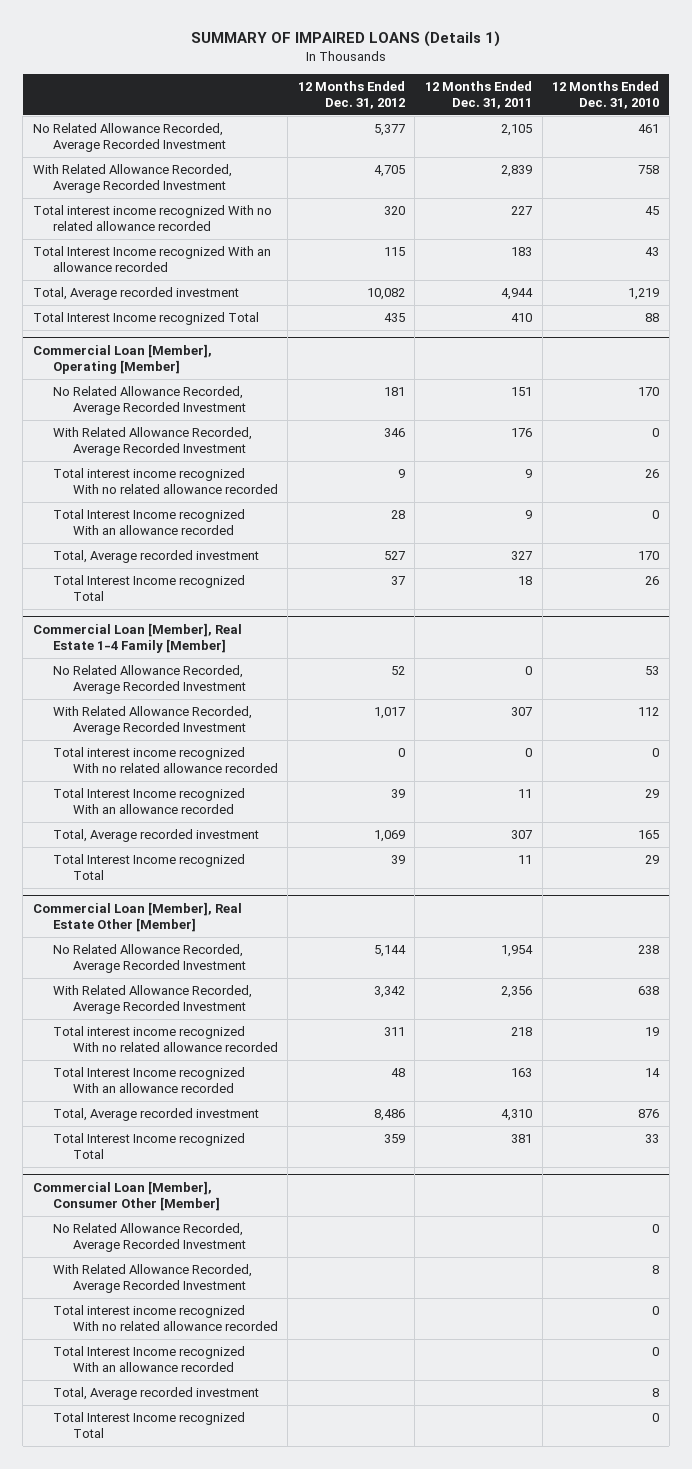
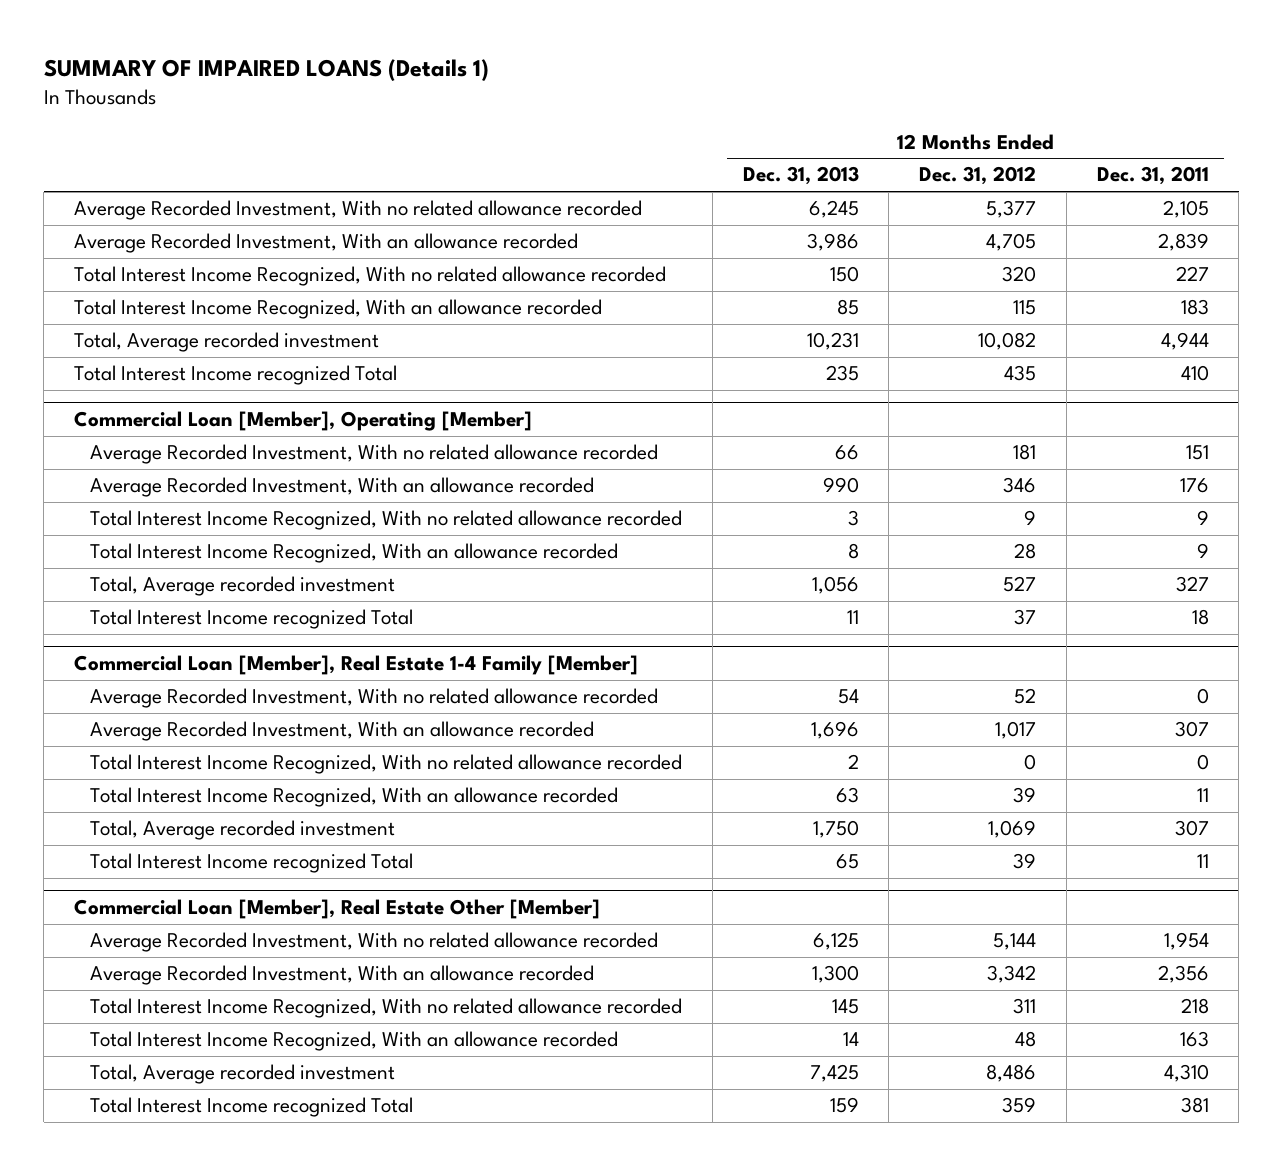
[552,81,660,109] 12 Months Ended Dec. 31, 2010 -> none
none -> [742,166,859,186] Dec. 31, 2013
[32,123,226,153] No Related Allowance Recorded, Average Recorded Investment -> [74,200,643,221] Average Recorded Investment, With no related allowance recorded
[32,164,232,194] With Related Allowance Recorded, Average Recorded Investment -> [74,233,579,254] Average Recorded Investment, With an allowance recorded
[32,205,272,232] Total interest income recognized With no related allowance recorded -> [74,266,667,287] Total Interest Income Recognized, With no related allowance recorded
[32,246,271,273] Total Interest Income recognized With an allowance recorded -> [74,299,603,320] Total Interest Income Recognized, With an allowance recorded
[52,386,246,416] No Related Allowance Recorded, Average Recorded Investment -> [90,444,659,465] Average Recorded Investment, With no related allowance recorded
[52,427,252,457] With Related Allowance Recorded, Average Recorded Investment -> [90,477,595,498] Average Recorded Investment, With an allowance recorded
[52,468,278,495] Total interest income recognized With no related allowance recorded -> [90,510,683,531] Total Interest Income Recognized, With no related allowance recorded
[52,509,245,536] Total Interest Income recognized With an allowance recorded -> [90,543,619,564] Total Interest Income Recognized, With an allowance recorded
[52,665,246,695] No Related Allowance Recorded, Average Recorded Investment -> [90,688,659,709] Average Recorded Investment, With no related allowance recorded
[52,706,252,736] With Related Allowance Recorded, Average Recorded Investment -> [90,721,595,742] Average Recorded Investment, With an allowance recorded
[52,747,278,774] Total interest income recognized With no related allowance recorded -> [90,754,683,775] Total Interest Income Recognized, With no related allowance recorded
[52,788,245,815] Total Interest Income recognized With an allowance recorded -> [90,787,619,808] Total Interest Income Recognized, With an allowance recorded
[52,944,246,974] No Related Allowance Recorded, Average Recorded Investment -> [90,932,659,953] Average Recorded Investment, With no related allowance recorded
[52,985,252,1015] With Related Allowance Recorded, Average Recorded Investment -> [90,965,595,986] Average Recorded Investment, With an allowance recorded
[52,1026,278,1053] Total interest income recognized With no related allowance recorded -> [90,998,683,1019] Total Interest Income Recognized, With no related allowance recorded
[52,1067,245,1094] Total Interest Income recognized With an allowance recorded -> [90,1031,619,1052] Total Interest Income Recognized, With an allowance recorded
[32,1181,220,1212] Commercial Loan [Member], Consumer Other [Member] -> none
[52,1223,246,1253] No Related Allowance Recorded, Average Recorded Investment -> none
[52,1264,252,1294] With Related Allowance Recorded, Average Recorded Investment -> none
[52,1305,278,1332] Total interest income recognized With no related allowance recorded -> none
[52,1346,245,1373] Total Interest Income recognized With an allowance recorded -> none
[52,1387,259,1401] Total, Average recorded investment -> none
[52,1412,245,1439] Total Interest Income recognized Total -> none

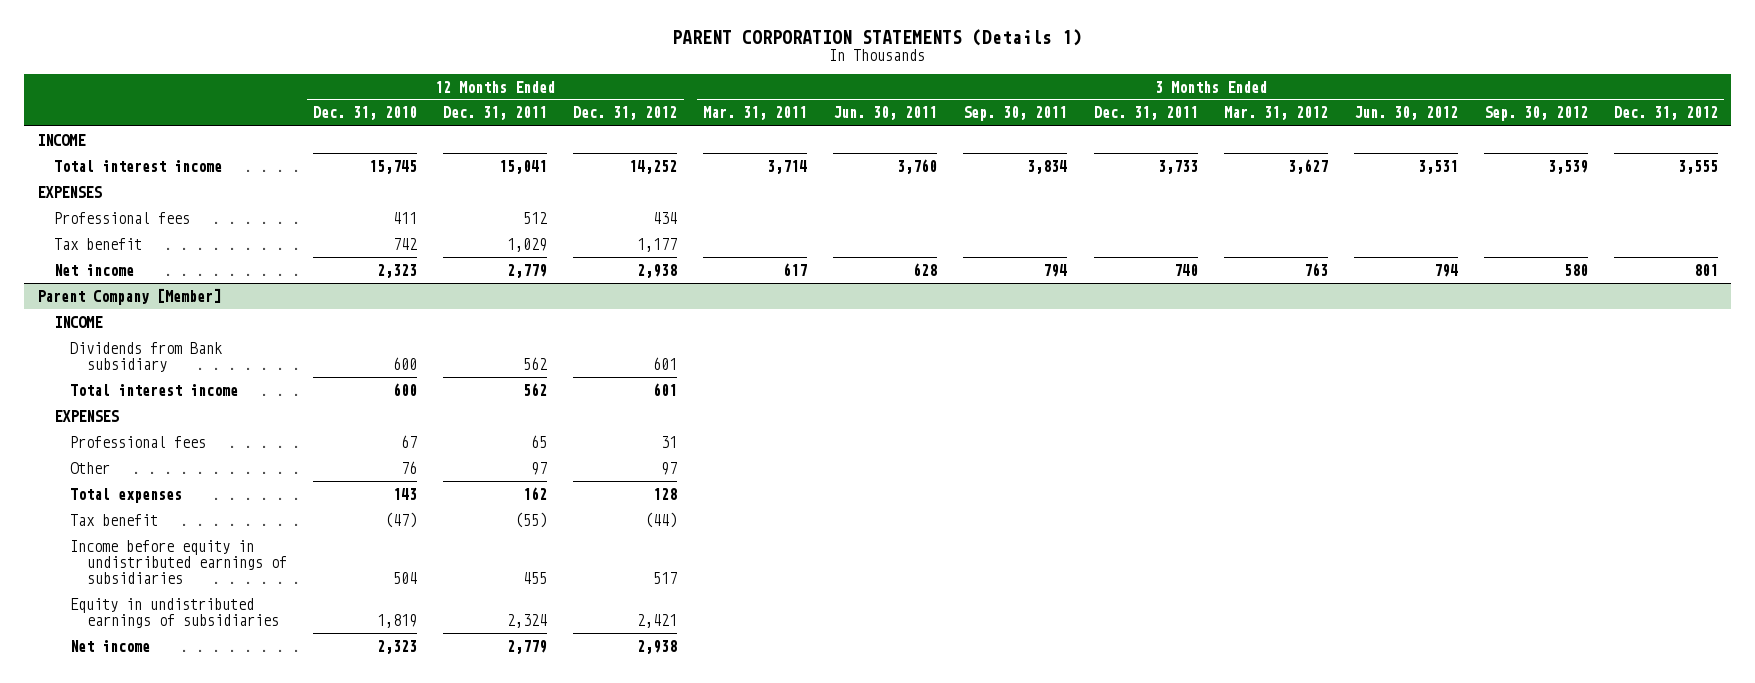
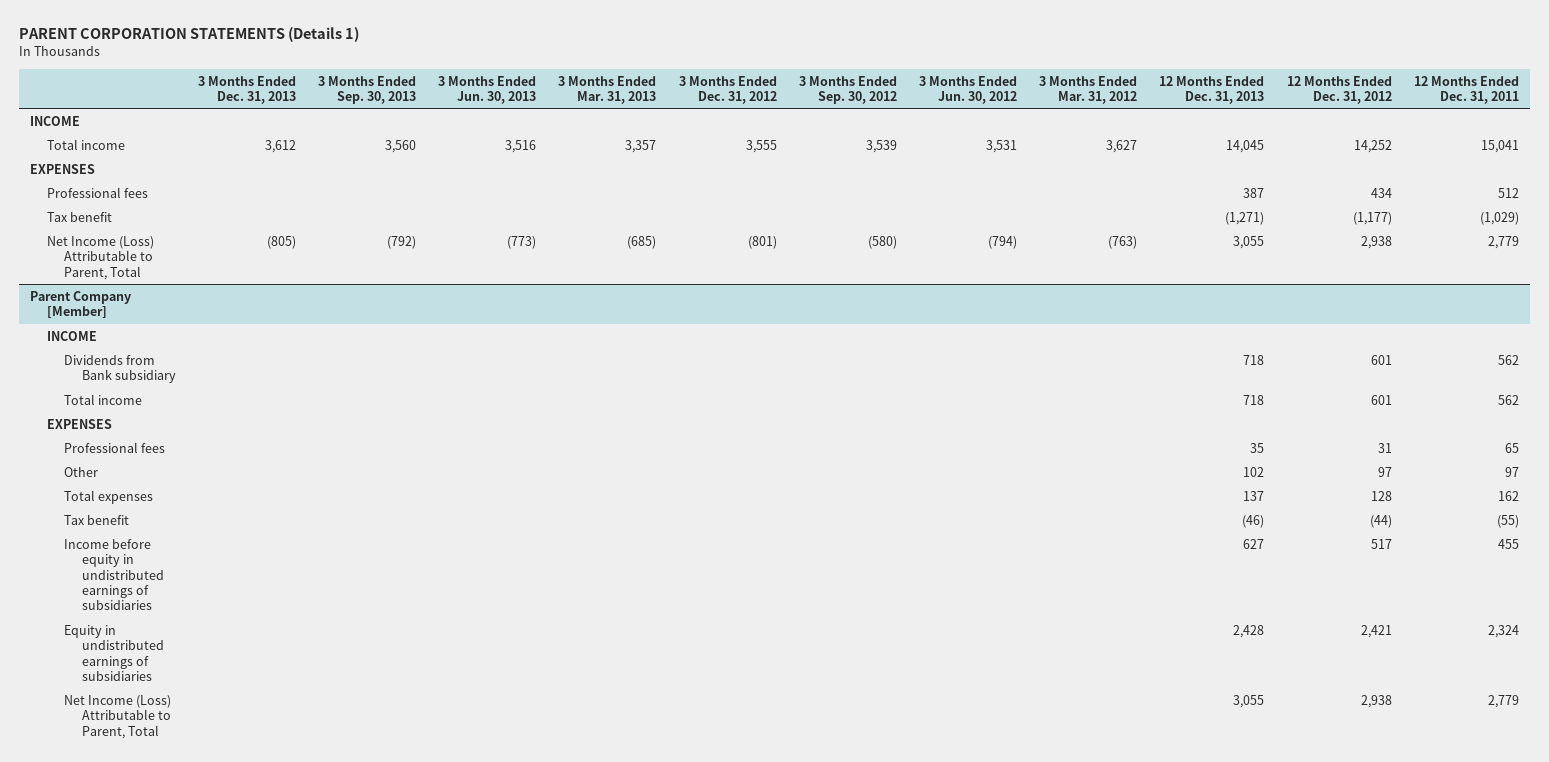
[313,106,418,121] Dec. 31, 2010 -> none
[703,106,808,121] Mar. 31, 2011 -> none
[833,106,938,121] Jun. 30, 2011 -> none
[963,106,1068,122] Sep. 30, 2011 -> none
[1093,106,1198,121] Dec. 31, 2011 -> none
none -> [197,75,296,104] 3 Months Ended Dec. 31, 2013
none -> [318,75,417,104] 3 Months Ended Sep. 30, 2013
none -> [438,75,537,104] 3 Months Ended Jun. 30, 2013
none -> [558,75,657,104] 3 Months Ended Mar. 31, 2013
none -> [1159,75,1265,104] 12 Months Ended Dec. 31, 2013
[53,159,222,172] Total interest income -> [47,138,126,150] Total income
[507,237,548,252] 1,029 -> [1479,211,1519,225] (1,029)
[637,237,678,252] 1,177 -> [1352,211,1392,225] (1,177)
[53,263,134,276] Net income -> [47,235,155,280] Net Income (Loss) Attributable to Parent, Total
[1303,262,1328,276] 763 -> [1108,235,1138,249] (763)
[1433,263,1458,277] 794 -> [988,235,1018,249] (794)
[1563,263,1588,276] 580 -> [867,235,897,249] (580)
[1693,263,1718,276] 801 -> [747,235,777,249] (801)
[70,383,239,396] Total interest income -> [64,393,143,405] Total income
[70,639,151,652] Net income -> [64,694,172,739] Net Income (Loss) Attributable to Parent, Total

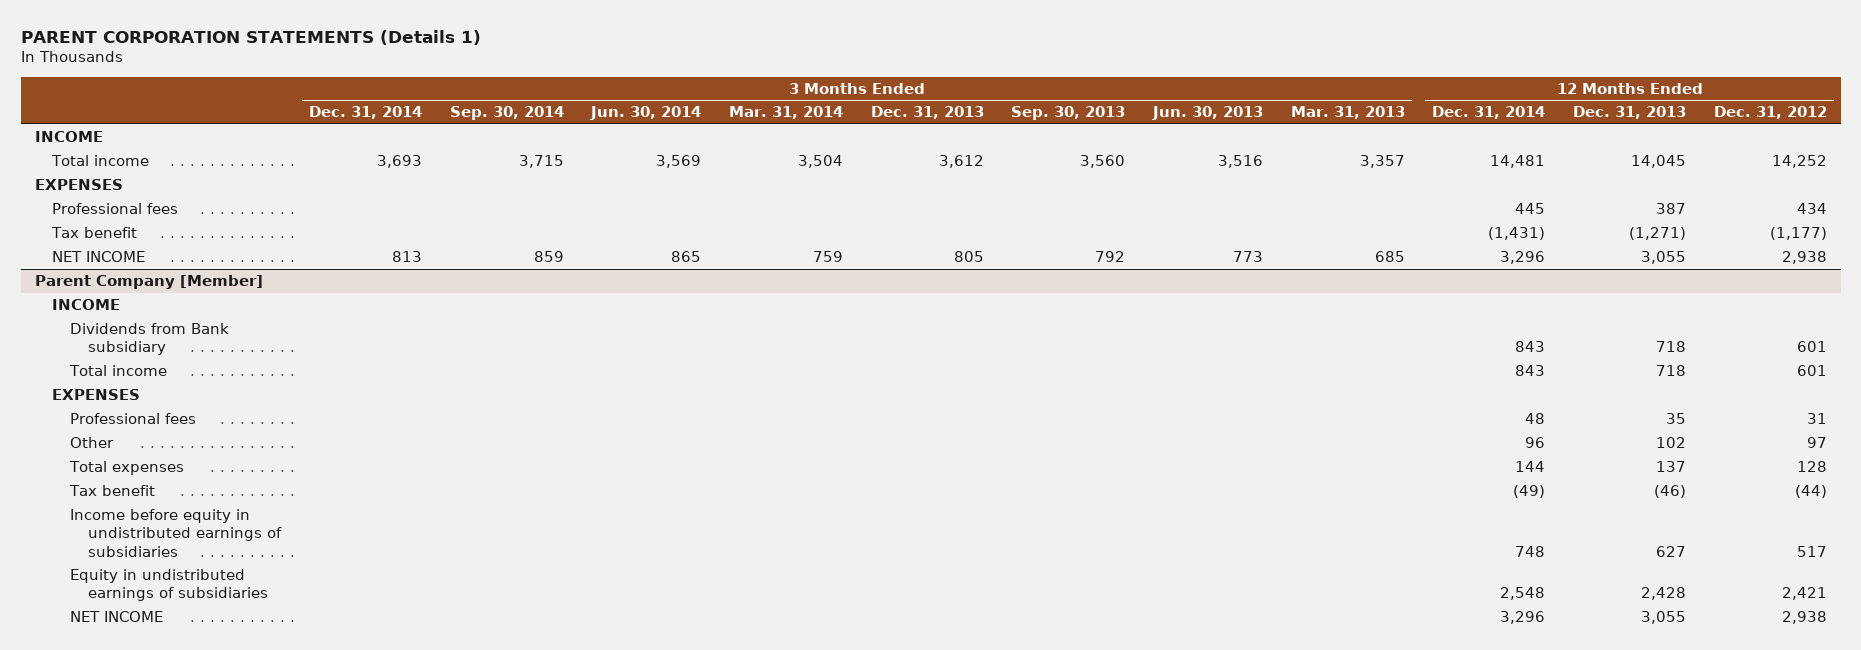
[678,75,777,104] 3 Months Ended Dec. 31, 2012 -> none
[798,75,897,104] 3 Months Ended Sep. 30, 2012 -> none
[919,75,1018,104] 3 Months Ended Jun. 30, 2012 -> none
[1039,75,1138,104] 3 Months Ended Mar. 31, 2012 -> none
[1413,75,1519,104] 12 Months Ended Dec. 31, 2011 -> none
none -> [309,106,423,120] Dec. 31, 2014
none -> [449,106,564,121] Sep. 30, 2014
none -> [590,106,702,121] Jun. 30, 2014
none -> [729,106,844,120] Mar. 31, 2014
none -> [1432,106,1546,120] Dec. 31, 2014
[47,235,155,280] Net Income (Loss) Attributable to Parent, Total -> [52,251,146,263] NET INCOME
[266,235,296,249] (805) -> [953,251,984,263] 805
[387,235,417,249] (792) -> [1095,251,1126,263] 792
[507,235,537,249] (773) -> [1233,251,1264,263] 773
[627,235,657,249] (685) -> [1374,251,1405,263] 685
[64,694,172,739] Net Income (Loss) Attributable to Parent, Total -> [70,611,164,623] NET INCOME

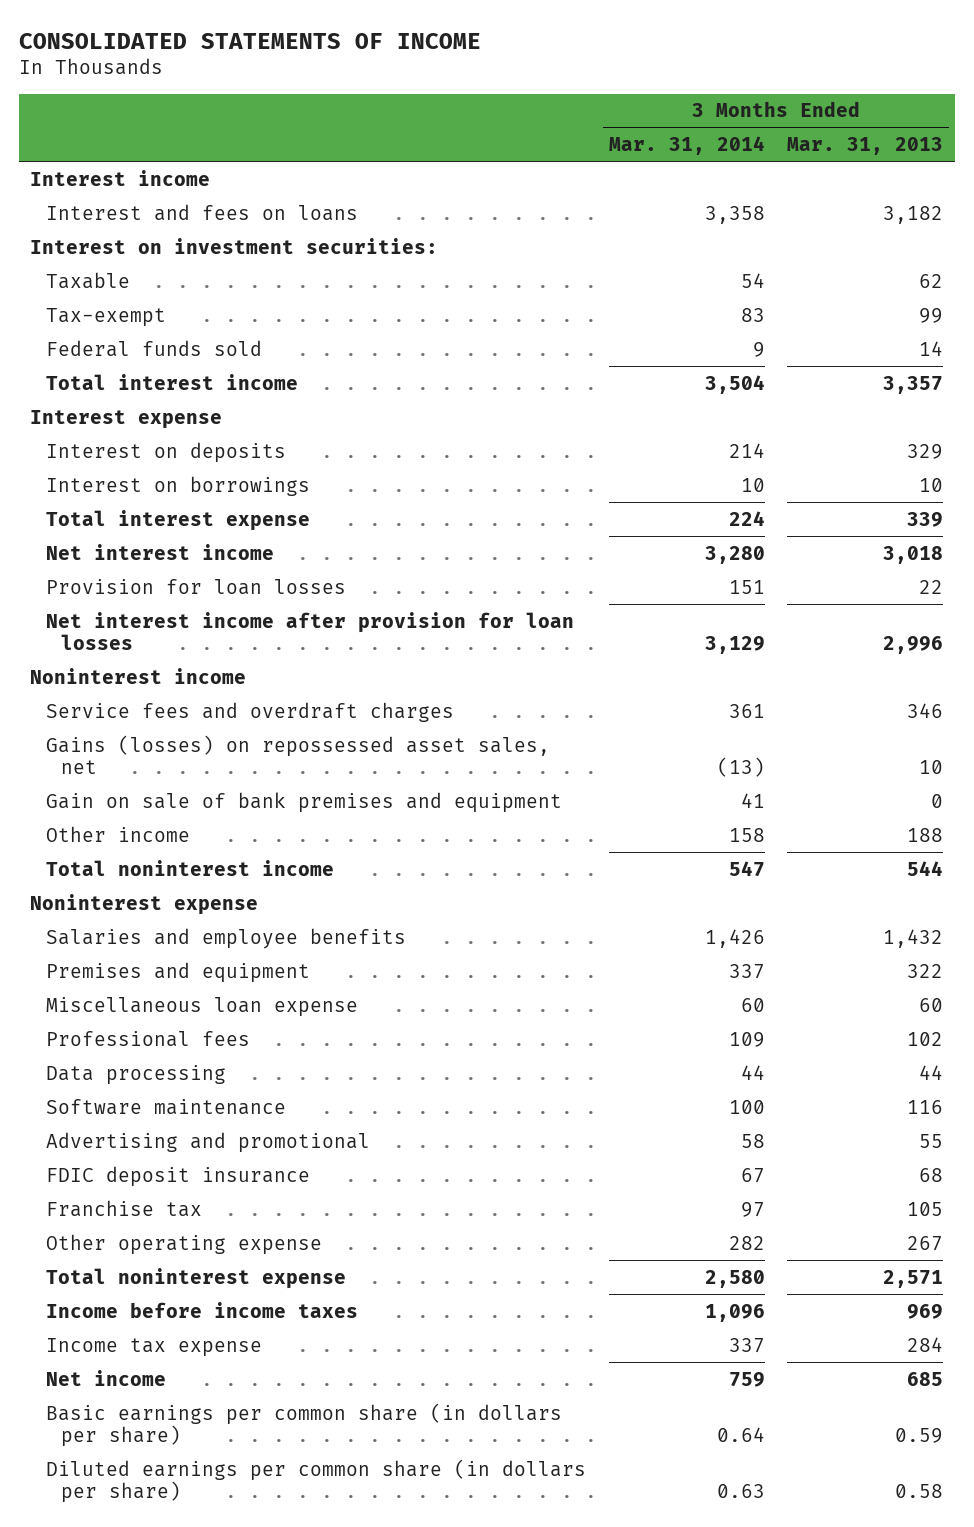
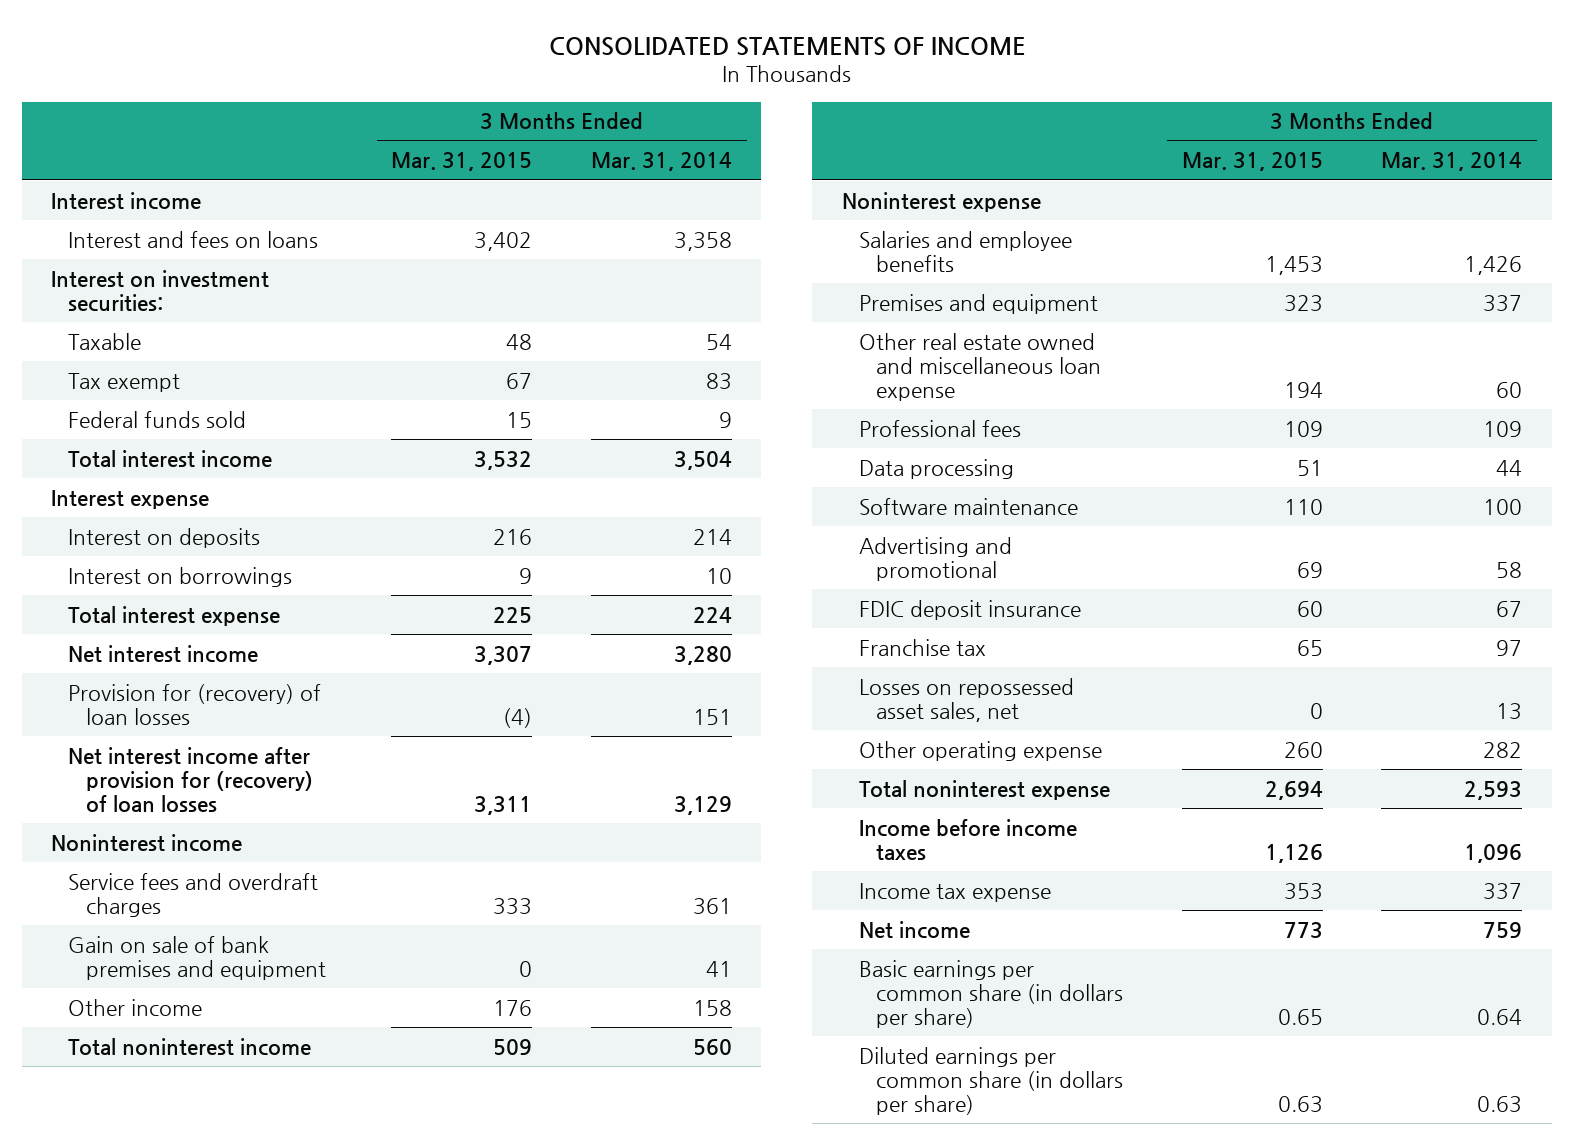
[787,137,944,156] Mar. 31, 2013 -> none
none -> [391,152,533,172] Mar. 31, 2015
[45,307,166,327] Tax-exempt -> [68,372,181,392] Tax exempt
[45,578,346,595] Provision for loan losses -> [68,683,322,725] Provision for (recovery) of loan losses
[45,611,574,650] Net interest income after provision for loan losses -> [68,746,313,812] Net interest income after provision for (recovery) of loan losses
[45,734,550,774] Gains (losses) on repossessed asset sales, net -> none
[728,860,765,877] 547 -> [692,1038,732,1055] 560
[45,996,358,1017] Miscellaneous loan expense -> [858,332,1102,401] Other real estate owned and miscellaneous loan expense
none -> [858,677,1074,722] Losses on repossessed asset sales, net
[704,1269,765,1288] 2,580 -> [1464,780,1523,800] 2,593

